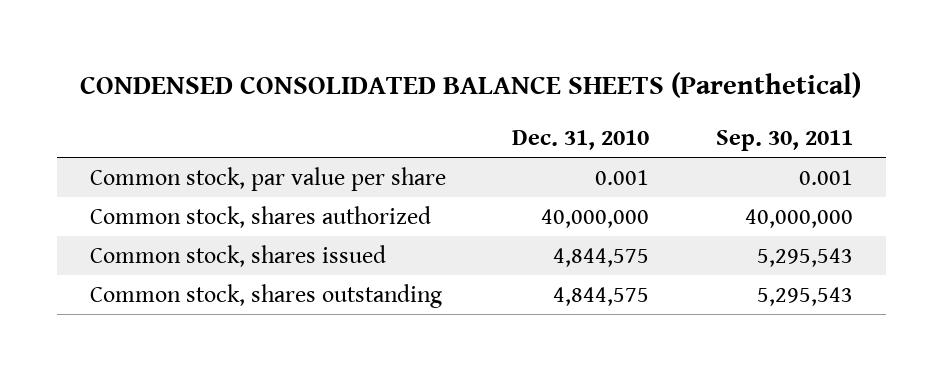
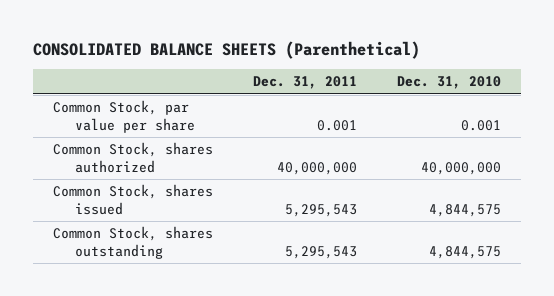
[80,72,862,99] CONDENSED CONSOLIDATED BALANCE SHEETS (Parenthetical) -> [32,40,420,59] CONSOLIDATED BALANCE SHEETS (Parenthetical)
[715,130,853,152] Sep. 30, 2011 -> none
none -> [253,76,358,90] Dec. 31, 2011
[90,166,447,191] Common stock, par value per share -> [52,100,195,133] Common Stock, par value per share
[90,205,432,228] Common stock, shares authorized -> [52,142,213,173] Common Stock, shares authorized
[90,244,387,267] Common stock, shares issued -> [52,184,213,215] Common Stock, shares issued
[90,283,443,308] Common stock, shares outstanding -> [52,226,213,259] Common Stock, shares outstanding

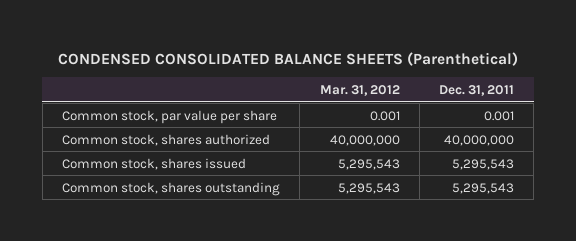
[32,40,420,59] CONSOLIDATED BALANCE SHEETS (Parenthetical) -> [58,51,519,66] CONDENSED CONSOLIDATED BALANCE SHEETS (Parenthetical)
[397,76,502,90] Dec. 31, 2010 -> none
none -> [319,84,400,96] Mar. 31, 2012
[52,100,195,133] Common Stock, par value per share -> [62,109,278,124] Common stock, par value per share
[52,142,213,173] Common Stock, shares authorized -> [62,133,271,146] Common stock, shares authorized
[52,184,213,215] Common Stock, shares issued -> [62,157,247,170] Common stock, shares issued
[52,226,213,259] Common Stock, shares outstanding -> [62,181,281,196] Common stock, shares outstanding

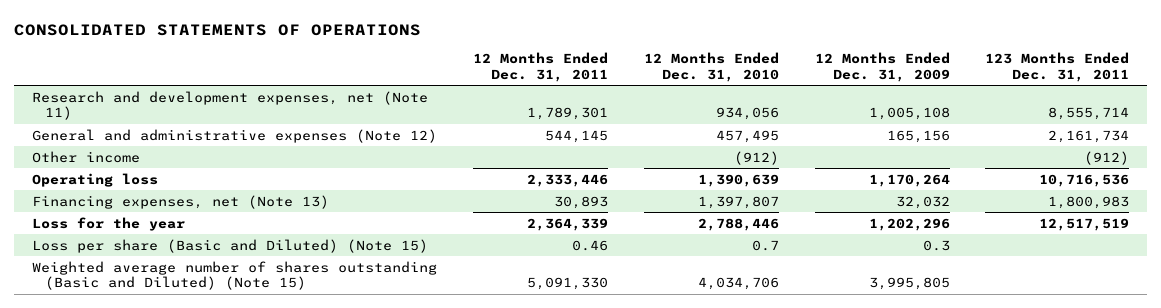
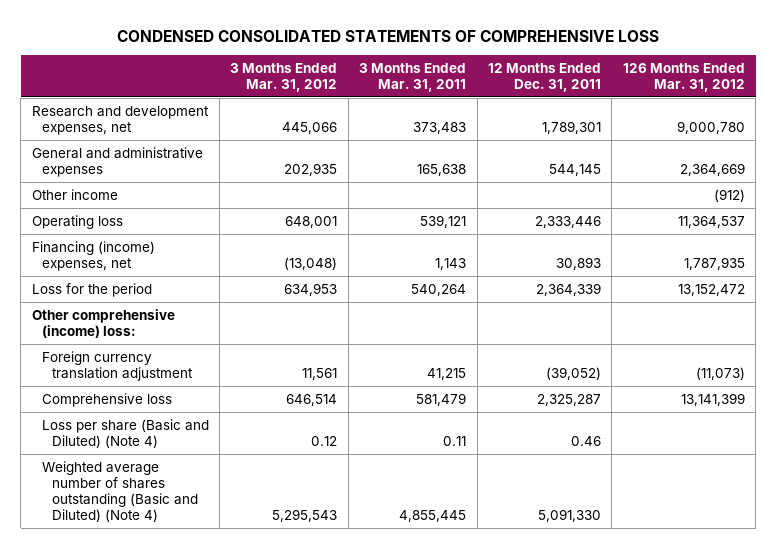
[14,23,422,36] CONSOLIDATED STATEMENTS OF OPERATIONS -> [117,29,660,42] CONDENSED CONSOLIDATED STATEMENTS OF COMPREHENSIVE LOSS
[643,52,779,82] 12 Months Ended Dec. 31, 2010 -> none
[814,52,950,82] 12 Months Ended Dec. 31, 2009 -> none
[985,52,1130,82] 123 Months Ended Dec. 31, 2011 -> none
none -> [230,62,338,92] 3 Months Ended Mar. 31, 2012
none -> [359,62,467,92] 3 Months Ended Mar. 31, 2011
none -> [622,62,745,92] 126 Months Ended Mar. 31, 2012
[32,90,429,121] Research and development expenses, net (Note 11) -> [31,105,209,135] Research and development expenses, net
[32,128,438,143] General and administrative expenses (Note 12) -> [31,146,203,177] General and administrative expenses
[32,194,330,209] Financing expenses, net (Note 13) -> [31,240,155,271] Financing (income) expenses, net
[32,216,186,231] Loss for the year -> [31,282,152,297] Loss for the period
none -> [31,308,175,338] Other comprehensive (income) loss:
none -> [41,350,193,381] Foreign currency translation adjustment
none -> [41,392,172,407] Comprehensive loss
[32,238,429,253] Loss per share (Basic and Diluted) (Note 15) -> [41,418,209,448] Loss per share (Basic and Diluted) (Note 4)
[32,260,438,291] Weighted average number of shares outstanding (Basic and Diluted) (Note 15) -> [41,460,198,523] Weighted average number of shares outstanding (Basic and Diluted) (Note 4)

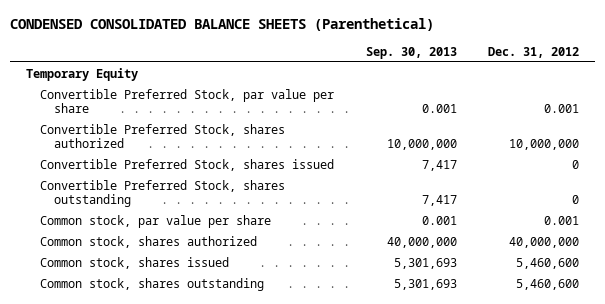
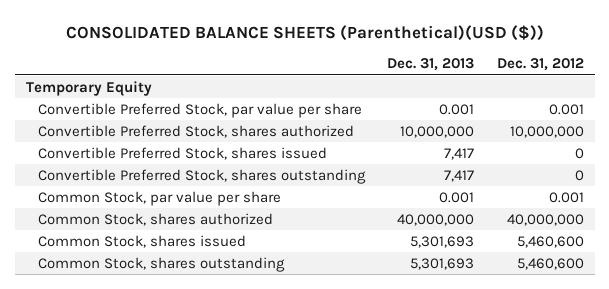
[9,17,434,31] CONDENSED CONSOLIDATED BALANCE SHEETS (Parenthetical) -> [65,24,544,41] CONSOLIDATED BALANCE SHEETS (Parenthetical)(USD ($))
[365,46,457,59] Sep. 30, 2013 -> none
none -> [387,58,475,72] Dec. 31, 2013
[39,215,271,229] Common stock, par value per share -> [38,190,282,206] Common Stock, par value per share
[39,236,257,249] Common stock, shares authorized -> [38,212,274,226] Common Stock, shares authorized
[39,257,229,270] Common stock, shares issued -> [38,234,247,248] Common Stock, shares issued
[39,278,264,292] Common stock, shares outstanding -> [38,256,286,272] Common Stock, shares outstanding

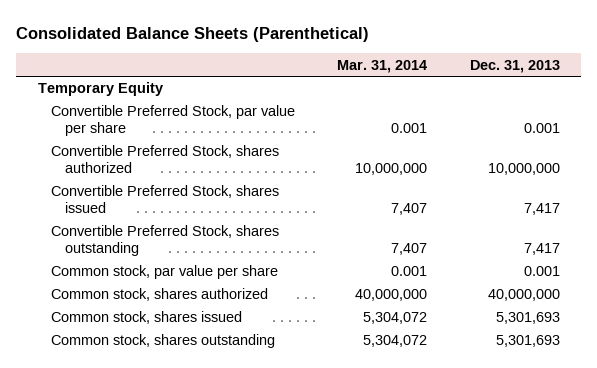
[65,24,544,41] CONSOLIDATED BALANCE SHEETS (Parenthetical)(USD ($)) -> [16,26,370,42] Consolidated Balance Sheets (Parenthetical)
[496,58,584,72] Dec. 31, 2012 -> none
none -> [337,59,428,73] Mar. 31, 2014
[38,190,282,206] Common Stock, par value per share -> [51,265,279,280] Common stock, par value per share
[38,212,274,226] Common Stock, shares authorized -> [51,288,269,302] Common stock, shares authorized
[38,234,247,248] Common Stock, shares issued -> [51,311,243,325] Common stock, shares issued
[38,256,286,272] Common Stock, shares outstanding -> [51,334,276,349] Common stock, shares outstanding

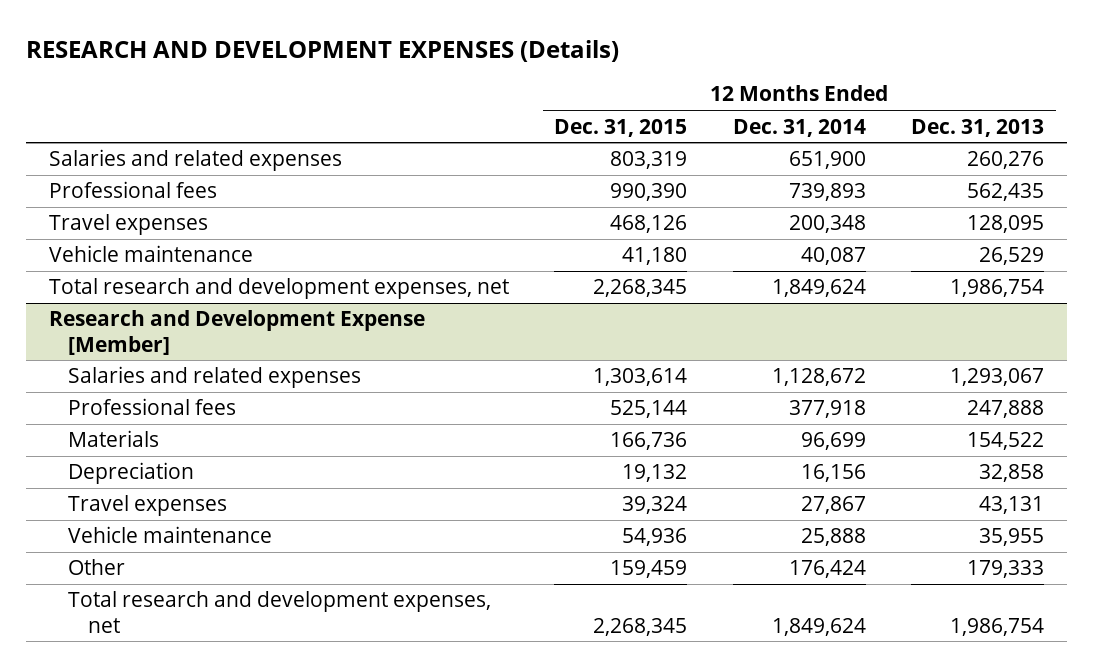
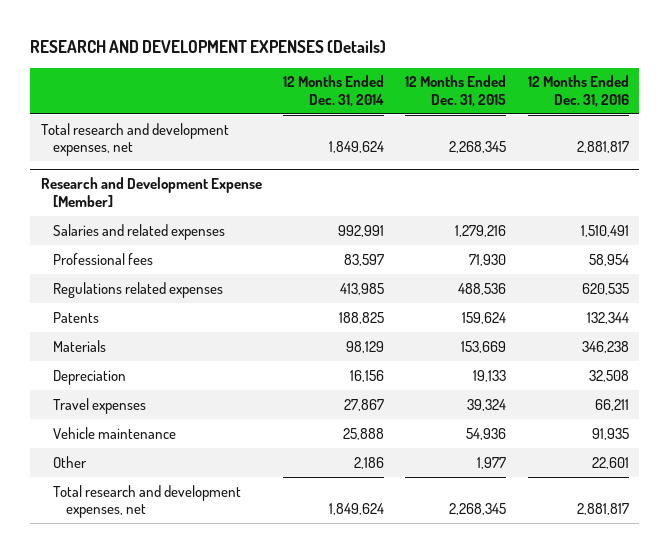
[911,118,1045,137] Dec. 31, 2013 -> none
none -> [527,75,629,107] 12 Months Ended Dec. 31, 2016
[48,149,342,172] Salaries and related expenses -> none
[48,181,217,199] Professional fees -> none
[48,214,208,236] Travel expenses -> none
[48,245,253,263] Vehicle maintenance -> none
[593,368,688,387] 1,303,614 -> [455,224,507,237] 1,279,216
[771,368,866,387] 1,128,672 -> [337,224,384,237] 992,991
[610,400,688,419] 525,144 -> [469,253,507,266] 71,930
[788,400,866,419] 377,918 -> [343,253,384,266] 83,597
none -> [53,281,224,298] Regulations related expenses
none -> [53,311,100,323] Patents
[610,432,688,451] 166,736 -> [461,340,507,353] 153,669
[800,432,866,451] 96,699 -> [345,340,384,353] 98,129
[622,464,688,483] 19,132 -> [473,369,507,382] 19,133
[610,560,688,579] 159,459 -> [477,456,507,469] 1,977
[788,560,866,579] 176,424 -> [353,456,384,469] 2,186

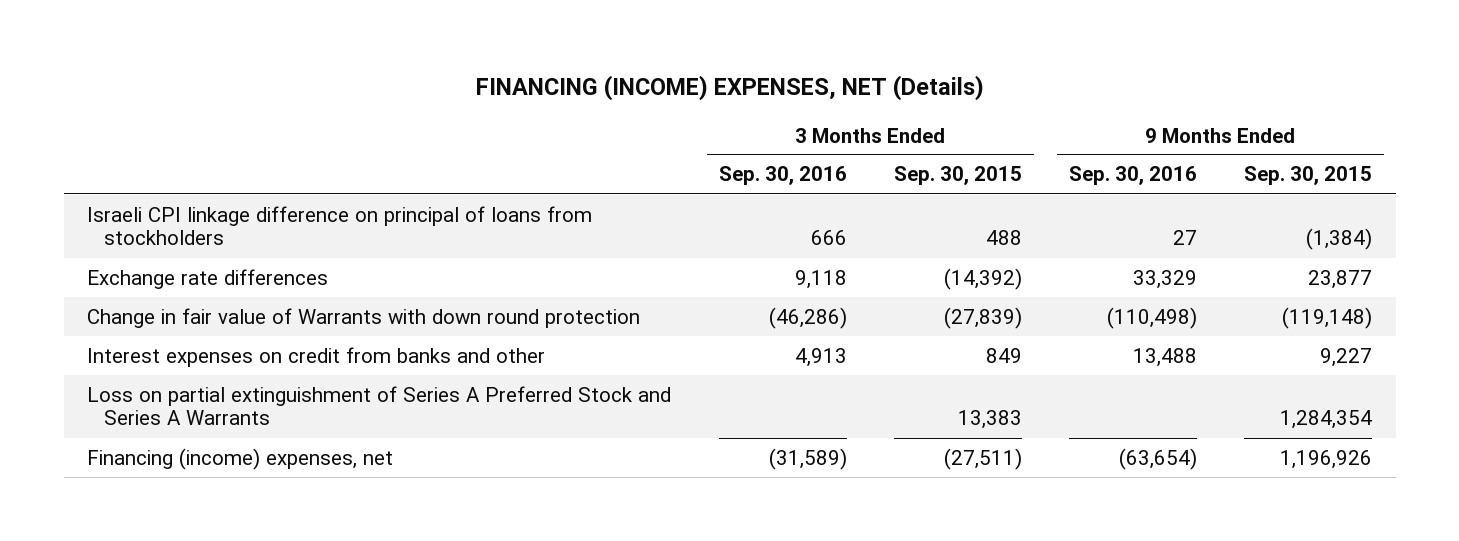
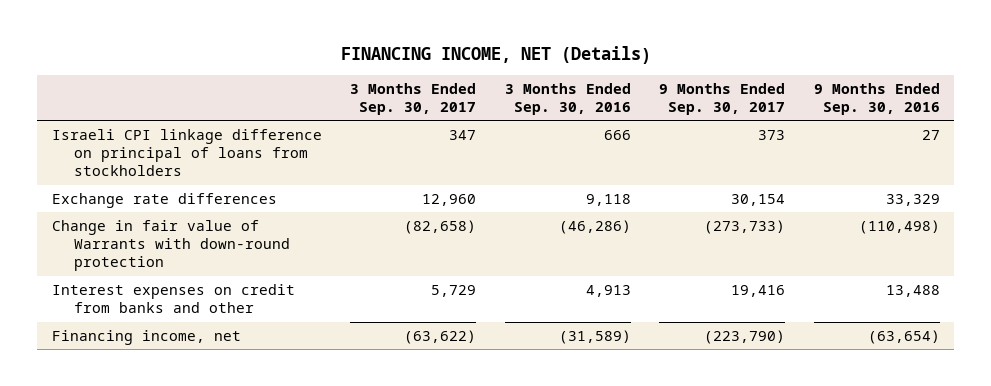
[475,75,984,102] FINANCING (INCOME) EXPENSES, NET (Details) -> [340,46,651,65] FINANCING INCOME, NET (Details)
[893,166,1022,186] Sep. 30, 2015 -> none
[1244,166,1373,186] Sep. 30, 2015 -> none
none -> [350,82,477,115] 3 Months Ended Sep. 30, 2017
none -> [659,82,786,115] 9 Months Ended Sep. 30, 2017
[87,307,641,328] Change in fair value of Warrants with down round protection -> [51,219,290,272] Change in fair value of Warrants with down-round protection
[87,385,672,426] Loss on partial extinguishment of Series A Preferred Stock and Series A Warrants -> none
[87,447,394,470] Financing (income) expenses, net -> [51,329,241,345] Financing income, net

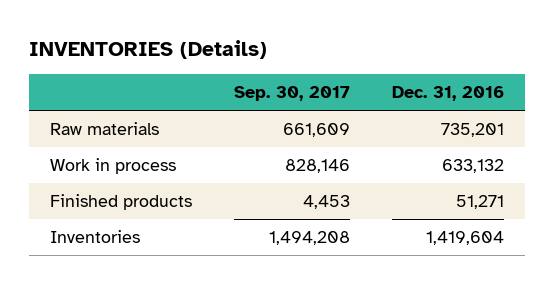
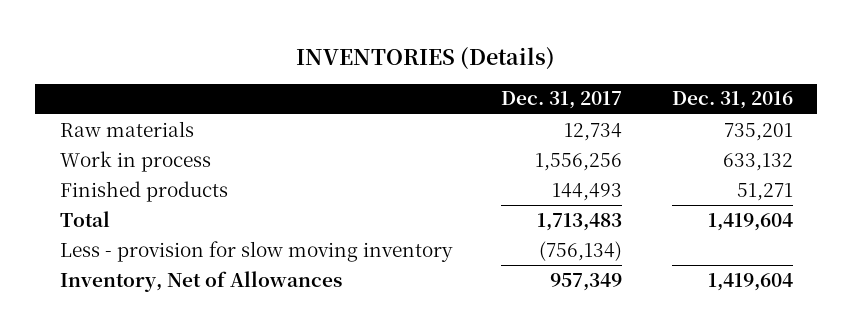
[233,86,350,102] Sep. 30, 2017 -> none
none -> [501,91,623,110] Dec. 31, 2017
none -> [59,210,110,227] Total
none -> [59,240,453,262] Less - provision for slow moving inventory
[49,230,140,244] Inventories -> [59,270,342,292] Inventory, Net of Allowances

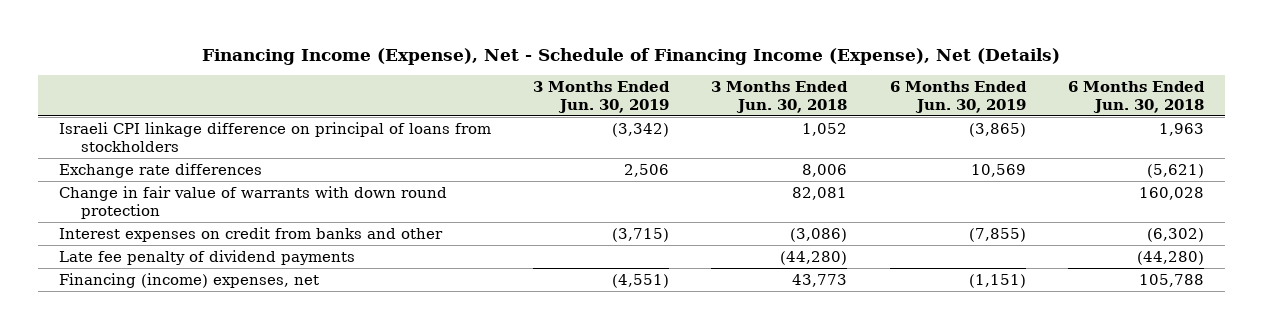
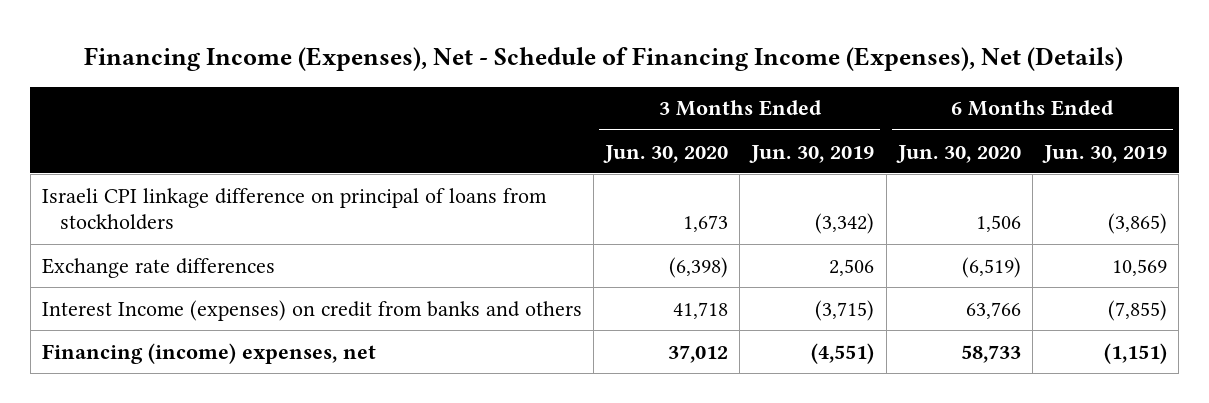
[202,47,1061,65] Financing Income (Expense), Net - Schedule of Financing Income (Expense), Net (Details) -> [84,46,1124,71] Financing Income (Expenses), Net - Schedule of Financing Income (Expenses), Net (Details)
[711,80,849,113] 3 Months Ended Jun. 30, 2018 -> none
[1067,80,1205,113] 6 Months Ended Jun. 30, 2018 -> none
none -> [603,144,729,163] Jun. 30, 2020
none -> [895,144,1021,163] Jun. 30, 2020
[59,185,448,219] Change in fair value of warrants with down round protection -> none
[59,249,356,265] Late fee penalty of dividend payments -> none
[59,226,444,242] Interest expenses on credit from banks and other -> [41,299,582,321] Interest Income (expenses) on credit from banks and others

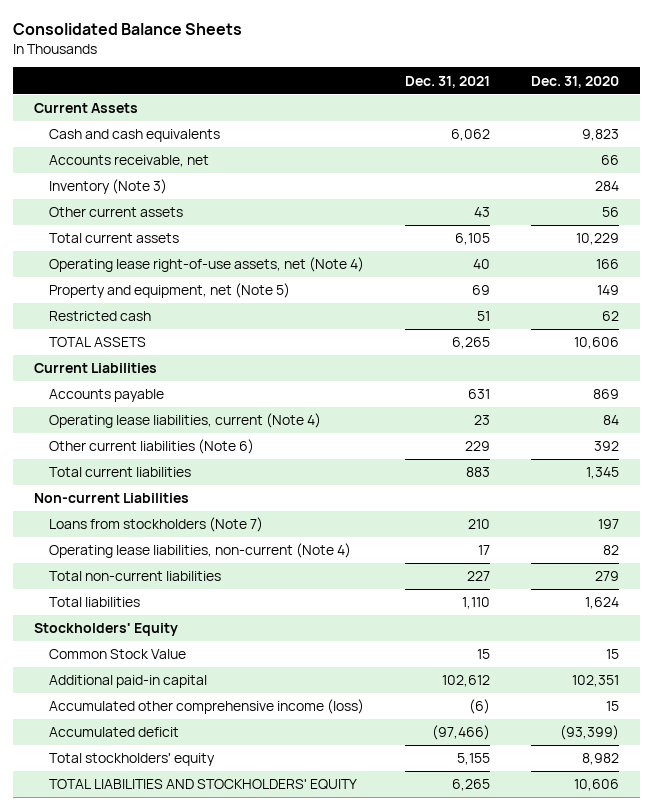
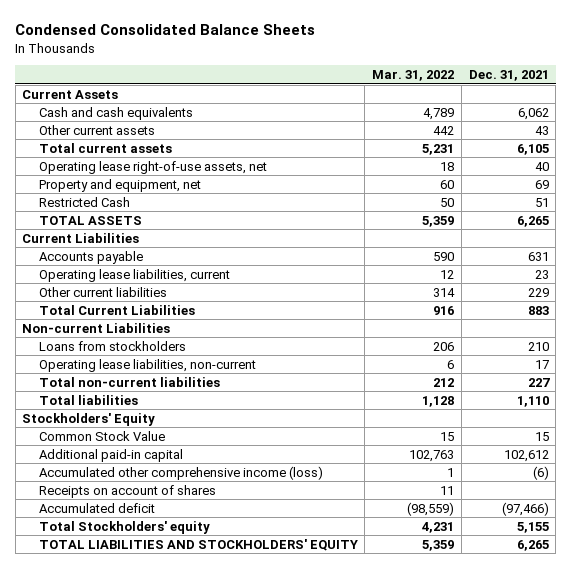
[13,22,243,35] Consolidated Balance Sheets -> [15,24,316,36] Condensed Consolidated Balance Sheets
[531,75,620,88] Dec. 31, 2020 -> none
none -> [372,70,455,82] Mar. 31, 2022
[48,155,209,168] Accounts receivable, net -> none
[48,179,167,195] Inventory (Note 3) -> none
[48,257,364,273] Operating lease right-of-use assets, net (Note 4) -> [38,160,267,174] Operating lease right-of-use assets, net
[48,283,290,299] Property and equipment, net (Note 5) -> [38,178,201,192] Property and equipment, net
[48,311,151,322] Restricted cash -> [38,196,130,207] Restricted Cash
[48,413,321,429] Operating lease liabilities, current (Note 4) -> [38,268,230,282] Operating lease liabilities, current
[48,439,254,455] Other current liabilities (Note 6) -> [38,286,167,297] Other current liabilities
[48,467,191,478] Total current liabilities -> [38,304,195,315] Total Current Liabilities
[48,517,263,533] Loans from stockholders (Note 7) -> [38,340,186,351] Loans from stockholders
[48,543,351,559] Operating lease liabilities, non-current (Note 4) -> [38,358,256,372] Operating lease liabilities, non-current
none -> [38,484,216,498] Receipts on account of shares
[48,753,215,767] Total stockholders' equity -> [38,520,210,534] Total Stockholders' equity

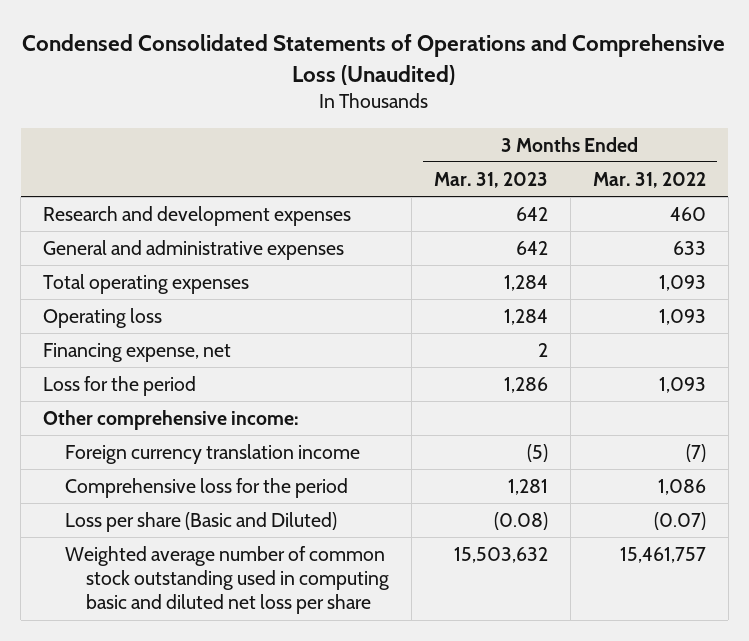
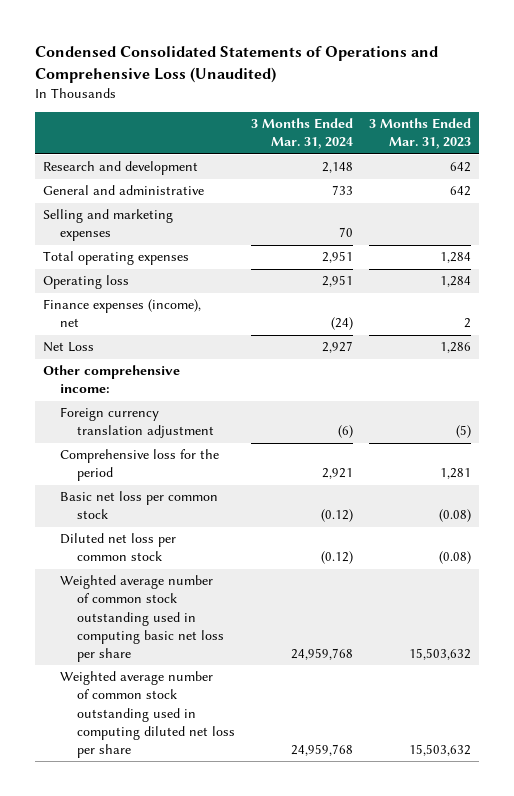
[592,172,706,189] Mar. 31, 2022 -> none
none -> [251,118,354,150] 3 Months Ended Mar. 31, 2024
[43,206,352,227] Research and development expenses -> [43,161,199,176] Research and development
[43,240,345,261] General and administrative expenses -> [43,185,205,196] General and administrative
none -> [43,209,174,242] Selling and marketing expenses
[43,343,232,363] Financing expense, net -> [43,299,202,328] Finance expenses (income), net
[43,376,197,397] Loss for the period -> [43,342,95,353] Net Loss
[64,444,360,465] Foreign currency translation income -> [60,407,215,439] Foreign currency translation adjustment
[64,512,337,533] Loss per share (Basic and Diluted) -> [60,491,219,520] Basic net loss per common stock
none -> [60,533,177,562] Diluted net loss per common stock
[64,546,389,615] Weighted average number of common stock outstanding used in computing basic and diluted net loss per share -> [60,575,225,662] Weighted average number of common stock outstanding used in computing basic net loss per share
none -> [60,671,236,758] Weighted average number of common stock outstanding used in computing diluted net loss per share

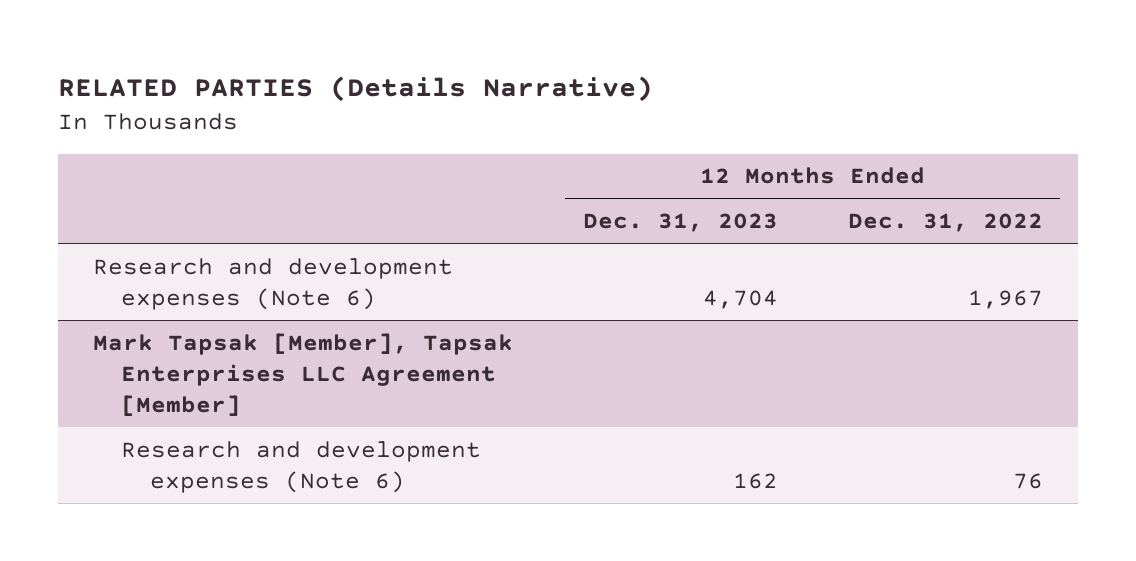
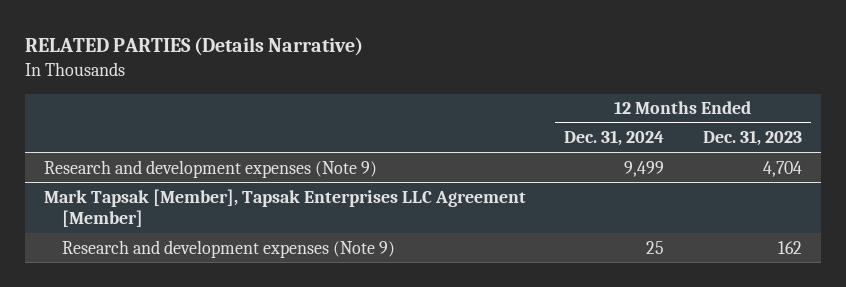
[847,213,1043,233] Dec. 31, 2022 -> none
none -> [564,130,665,147] Dec. 31, 2024
[92,257,453,310] Research and development expenses (Note 6) -> [43,159,377,178] Research and development expenses (Note 9)
[121,440,482,493] Research and development expenses (Note 6) -> [61,239,395,258] Research and development expenses (Note 9)

